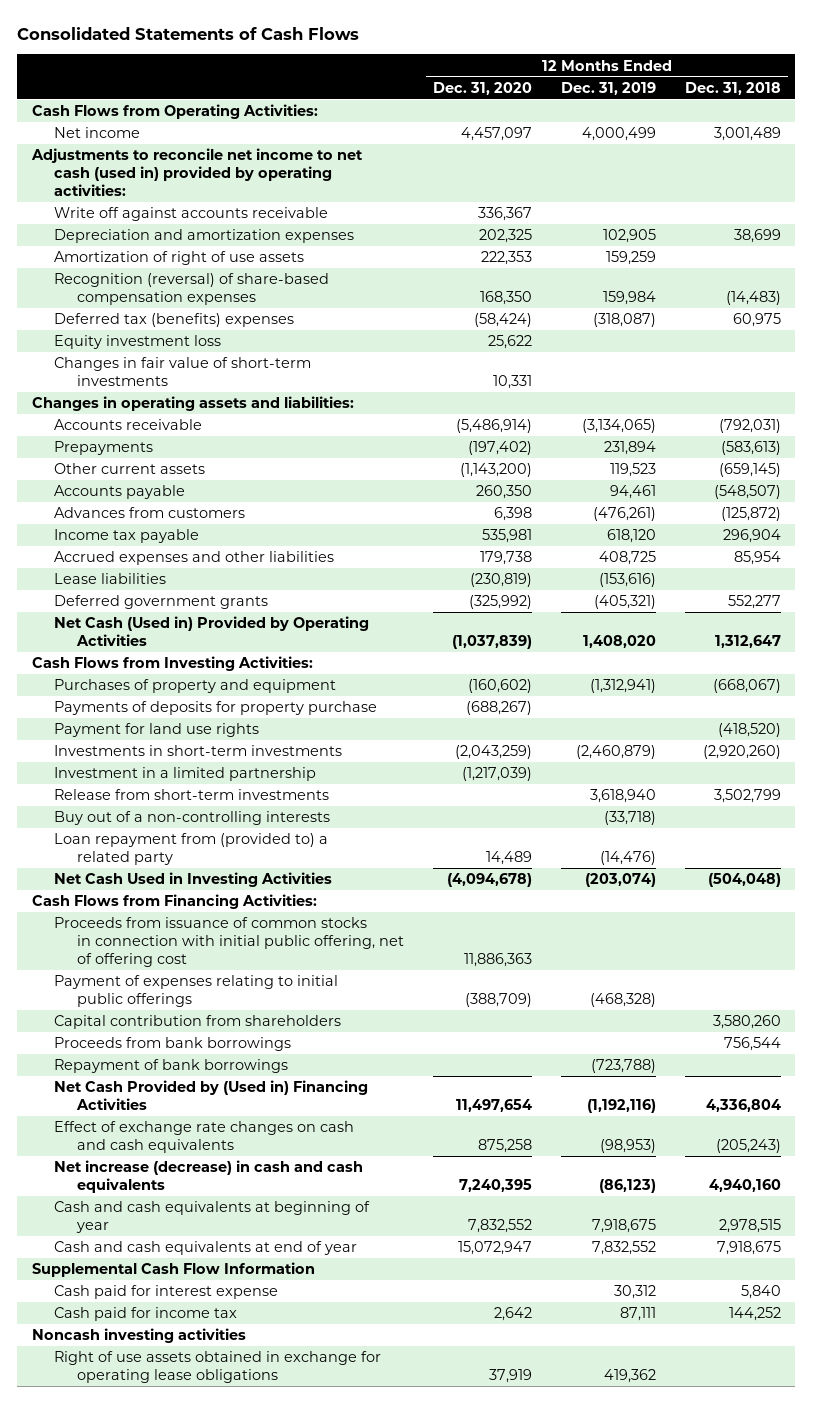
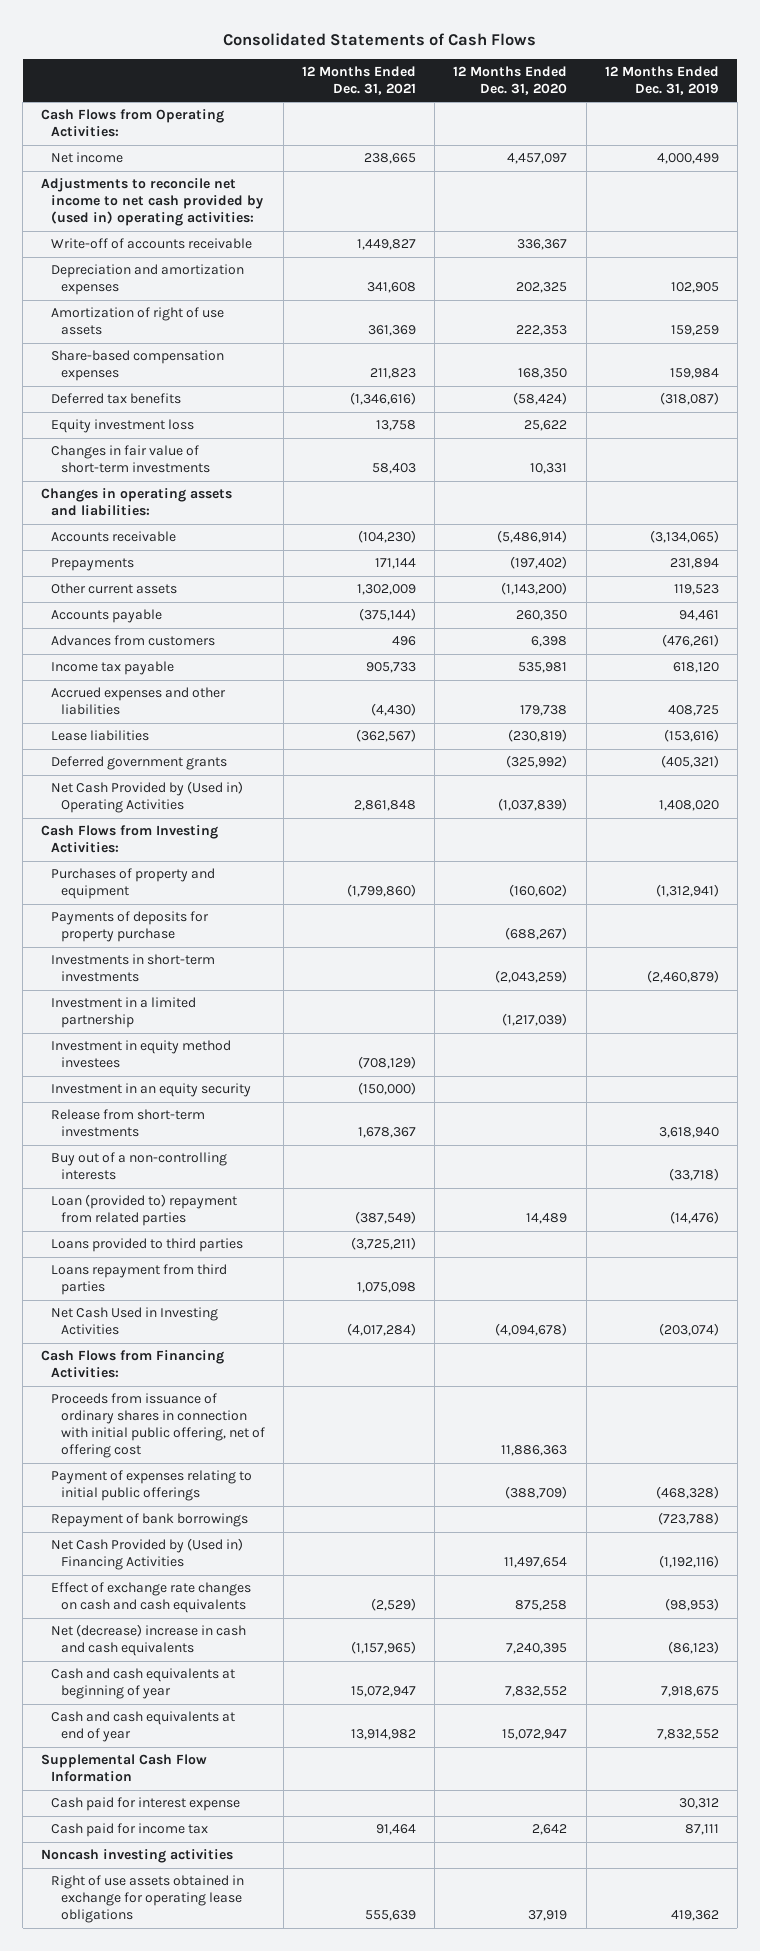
[684,81,781,95] Dec. 31, 2018 -> none
none -> [302,66,417,95] 12 Months Ended Dec. 31, 2021
[30,148,363,196] Adjustments to reconcile net income to net cash (used in) provided by operating activities: -> [41,178,264,227] Adjustments to reconcile net income to net cash provided by (used in) operating activities:
[54,207,329,222] Write off against accounts receivable -> [51,238,253,250] Write-off of accounts receivable
[54,273,330,305] Recognition (reversal) of share-based compensation expenses -> [51,350,225,382] Share-based compensation expenses
[54,313,295,328] Deferred tax (benefits) expenses -> [51,393,182,405] Deferred tax benefits
[54,616,370,646] Net Cash (Used in) Provided by Operating Activities -> [51,781,244,814] Net Cash Provided by (Used in) Operating Activities
[54,723,260,738] Payment for land use rights -> none
none -> [51,1040,232,1069] Investment in equity method investees
none -> [51,1083,252,1098] Investment in an equity security
[54,833,329,865] Loan repayment from (provided to) a related party -> [51,1194,238,1227] Loan (provided to) repayment from related parties
none -> [51,1238,244,1253] Loans provided to third parties
none -> [51,1264,228,1296] Loans repayment from third parties
[54,917,404,967] Proceeds from issuance of common stocks in connection with initial public offering, net of offering cost -> [51,1393,266,1459] Proceeds from issuance of ordinary shares in connection with initial public offering, net of offering cost
[54,1015,342,1030] Capital contribution from shareholders -> none
[54,1037,292,1052] Proceeds from bank borrowings -> none
[54,1160,364,1193] Net increase (decrease) in cash and cash equivalents -> [51,1624,247,1657] Net (decrease) increase in cash and cash equivalents

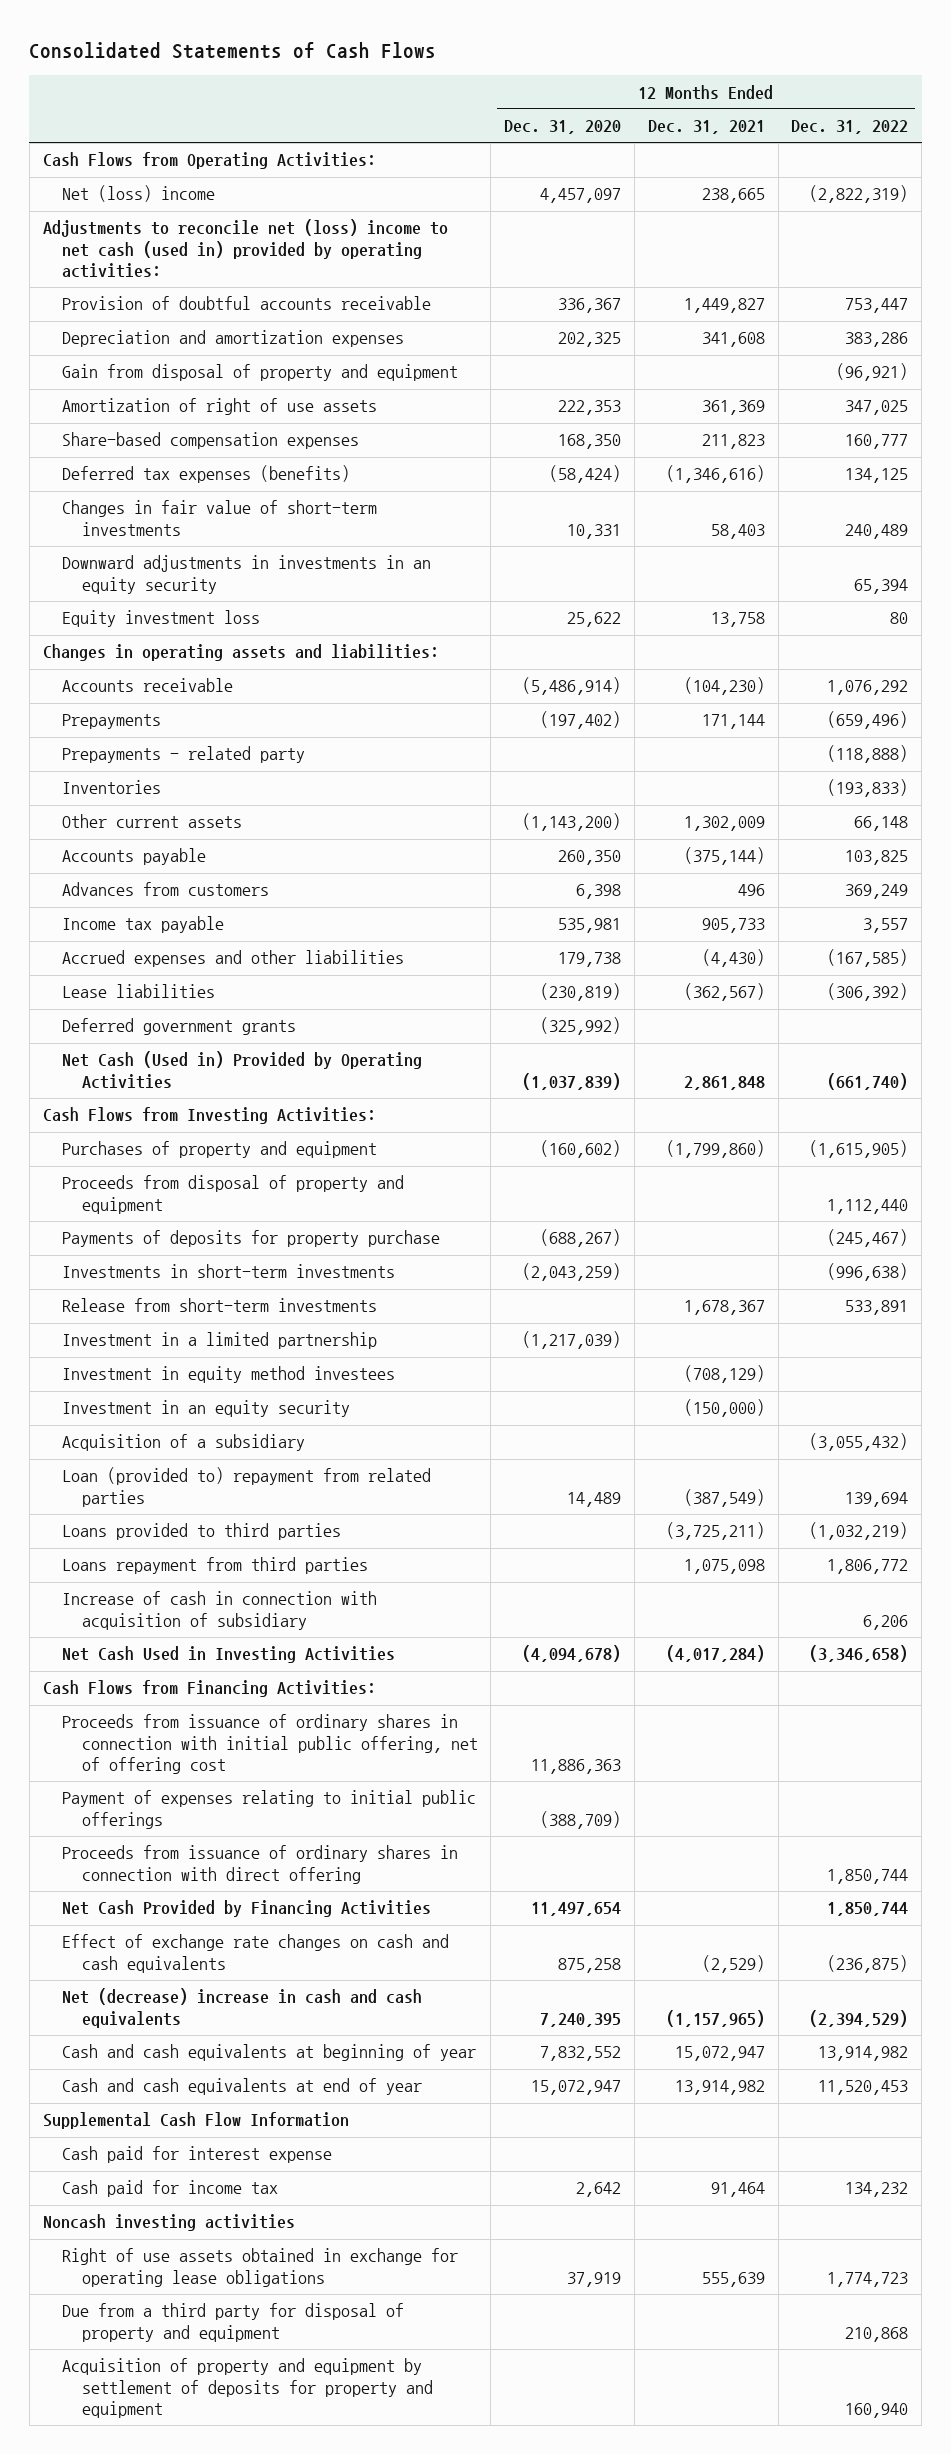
[604,66,719,95] 12 Months Ended Dec. 31, 2019 -> none
none -> [791,120,909,135] Dec. 31, 2022
[51,152,124,164] Net income -> [62,185,216,203] Net (loss) income
[41,178,264,227] Adjustments to reconcile net income to net cash provided by (used in) operating activities: -> [42,219,448,278] Adjustments to reconcile net (loss) income to net cash (used in) provided by operating activities:
[51,238,253,250] Write-off of accounts receivable -> [62,296,432,311] Provision of doubtful accounts receivable
none -> [62,364,459,382] Gain from disposal of property and equipment
[51,393,182,405] Deferred tax benefits -> [62,465,351,484] Deferred tax expenses (benefits)
none -> [62,555,432,594] Downward adjustments in investments in an equity security
[51,419,195,434] Equity investment loss -> [62,610,261,628] Equity investment loss
none -> [62,746,306,764] Prepayments - related party
none -> [62,780,162,795] Inventories
[51,781,244,814] Net Cash Provided by (Used in) Operating Activities -> [62,1051,423,1089] Net Cash (Used in) Provided by Operating Activities
none -> [62,1175,405,1214] Proceeds from disposal of property and equipment
[51,1109,206,1138] Release from short-term investments -> [62,1298,378,1313] Release from short-term investments
[51,1152,228,1181] Buy out of a non-controlling interests -> none
none -> [62,1434,306,1452] Acquisition of a subsidiary
none -> [62,1591,378,1630] Increase of cash in connection with acquisition of subsidiary
[51,1513,249,1528] Repayment of bank borrowings -> none
none -> [62,1845,459,1884] Proceeds from issuance of ordinary shares in connection with direct offering
[51,1538,244,1571] Net Cash Provided by (Used in) Financing Activities -> [62,1900,432,1918] Net Cash Provided by Financing Activities
none -> [62,2303,405,2342] Due from a third party for disposal of property and equipment
none -> [62,2358,433,2418] Acquisition of property and equipment by settlement of deposits for property and equipment

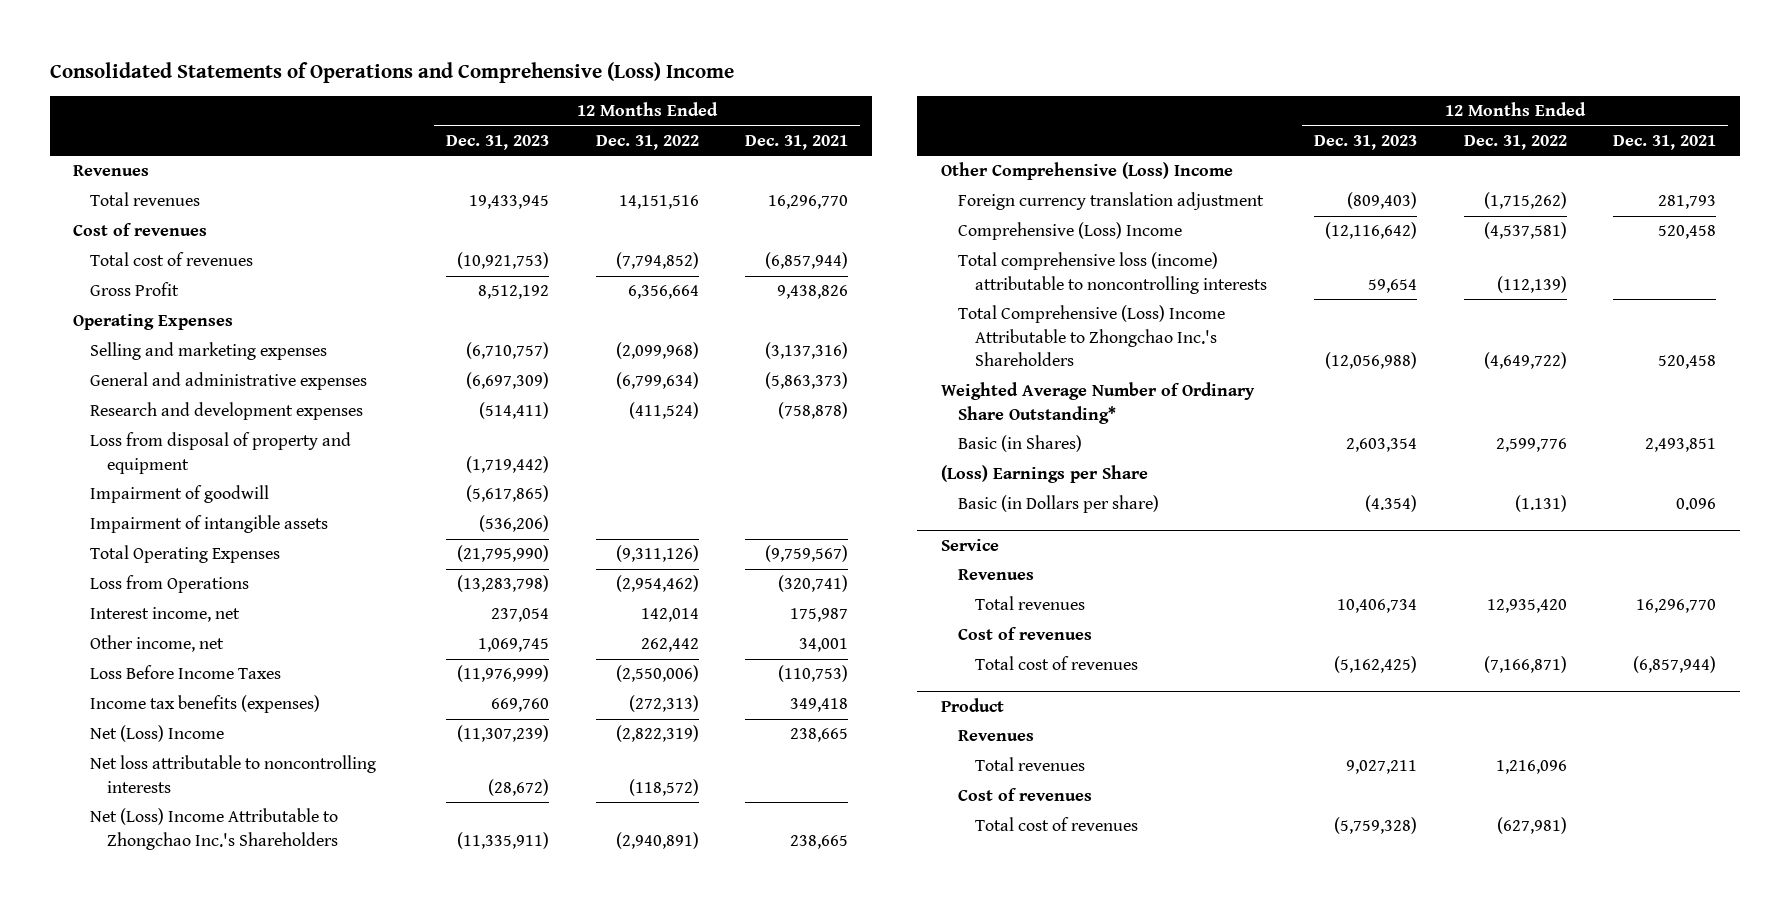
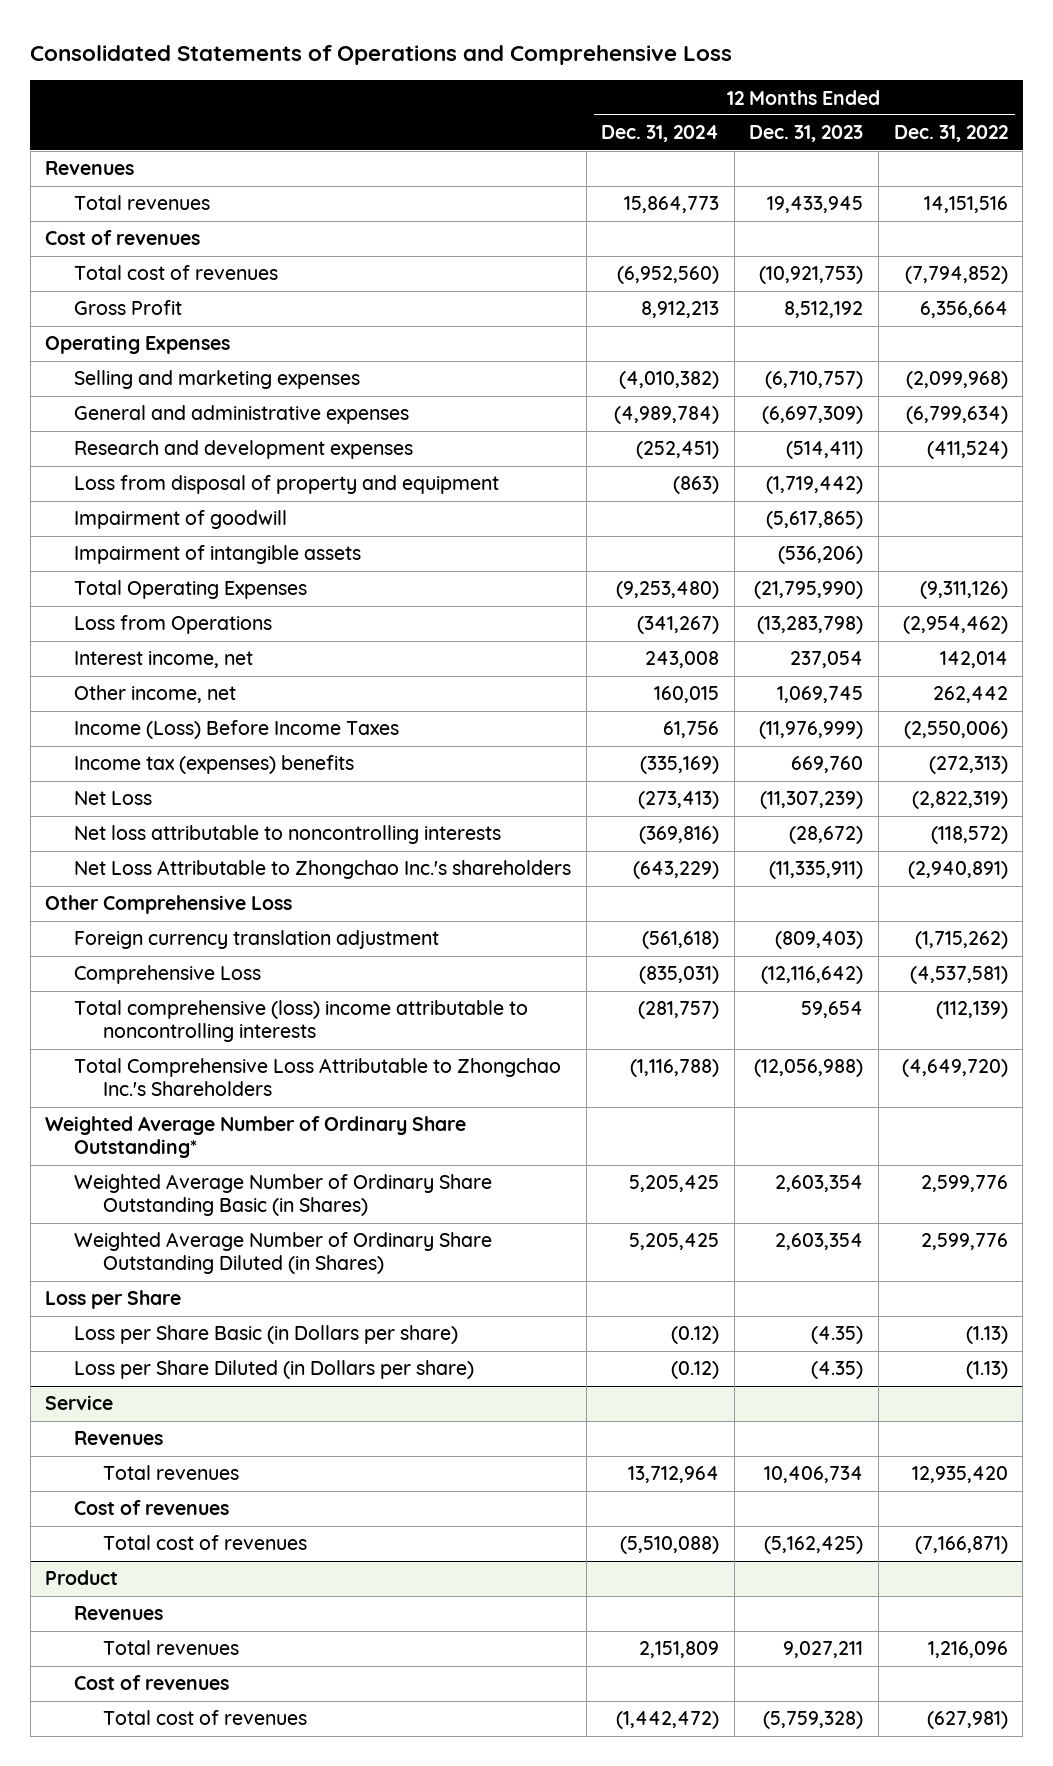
[49,61,734,83] Consolidated Statements of Operations and Comprehensive (Loss) Income -> [30,44,733,65] Consolidated Statements of Operations and Comprehensive Loss
[745,135,849,151] Dec. 31, 2021 -> none
none -> [601,125,720,143] Dec. 31, 2024
[90,665,282,680] Loss Before Income Taxes -> [74,720,400,740] Income (Loss) Before Income Taxes
[90,695,321,714] Income tax benefits (expenses) -> [74,755,355,775] Income tax (expenses) benefits
[90,725,225,743] Net (Loss) Income -> [74,791,153,806] Net Loss
[90,808,339,850] Net (Loss) Income Attributable to Zhongchao Inc.'s Shareholders -> [74,860,572,880] Net Loss Attributable to Zhongchao Inc.'s shareholders
[940,162,1233,181] Other Comprehensive (Loss) Income -> [45,895,293,915] Other Comprehensive Loss
[957,222,1182,241] Comprehensive (Loss) Income -> [74,965,262,985] Comprehensive Loss
[957,252,1268,294] Total comprehensive loss (income) attributable to noncontrolling interests -> [74,1000,529,1043] Total comprehensive (loss) income attributable to noncontrolling interests
[957,305,1225,367] Total Comprehensive (Loss) Income Attributable to Zhongchao Inc.'s Shareholders -> [74,1058,562,1097] Total Comprehensive Loss Attributable to Zhongchao Inc.'s Shareholders
[1483,352,1567,370] (4,649,722) -> [901,1059,1008,1078] (4,649,720)
[957,435,1082,453] Basic (in Shares) -> [74,1174,493,1217] Weighted Average Number of Ordinary Share Outstanding Basic (in Shares)
none -> [74,1232,493,1275] Weighted Average Number of Ordinary Share Outstanding Diluted (in Shares)
[940,465,1148,484] (Loss) Earnings per Share -> [45,1290,182,1310] Loss per Share
[957,495,1159,514] Basic (in Dollars per share) -> [74,1325,459,1345] Loss per Share Basic (in Dollars per share)
[1364,495,1417,513] (4.354) -> [811,1326,864,1345] (4.35)
[1514,495,1567,513] (1.131) -> [965,1326,1008,1345] (1.13)
none -> [74,1360,475,1380] Loss per Share Diluted (in Dollars per share)

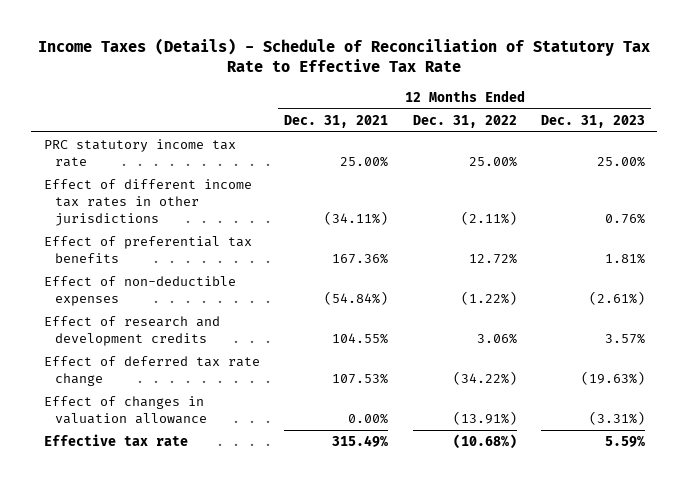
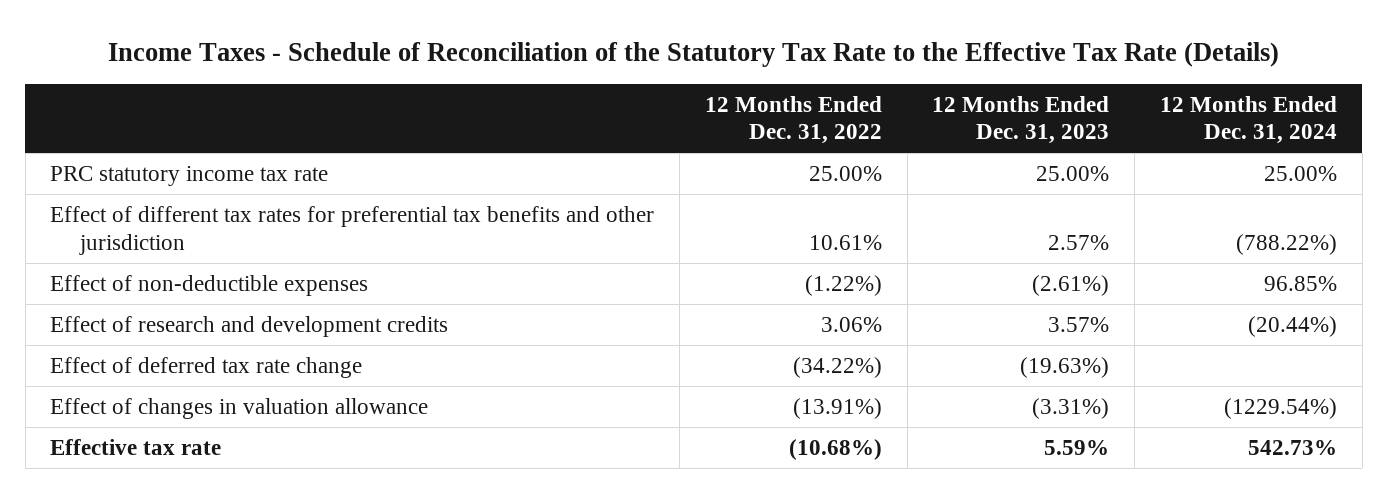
[38,37,651,73] Income Taxes (Details) - Schedule of Reconciliation of Statutory Tax Rate to Effective Tax Rate -> [107,41,1279,67] Income Taxes - Schedule of Reconciliation of the Statutory Tax Rate to the Effective Tax Rate (Details)
[284,114,389,128] Dec. 31, 2021 -> none
none -> [1159,95,1337,145] 12 Months Ended Dec. 31, 2024
[43,179,252,226] Effect of different income tax rates in other jurisdictions -> none
[43,236,252,263] Effect of preferential tax benefits -> [50,206,655,255] Effect of different tax rates for preferential tax benefits and other jurisdiction
[468,252,517,264] 12.72% -> [808,234,882,250] 10.61%
[605,252,646,264] 1.81% -> [1048,234,1110,250] 2.57%

